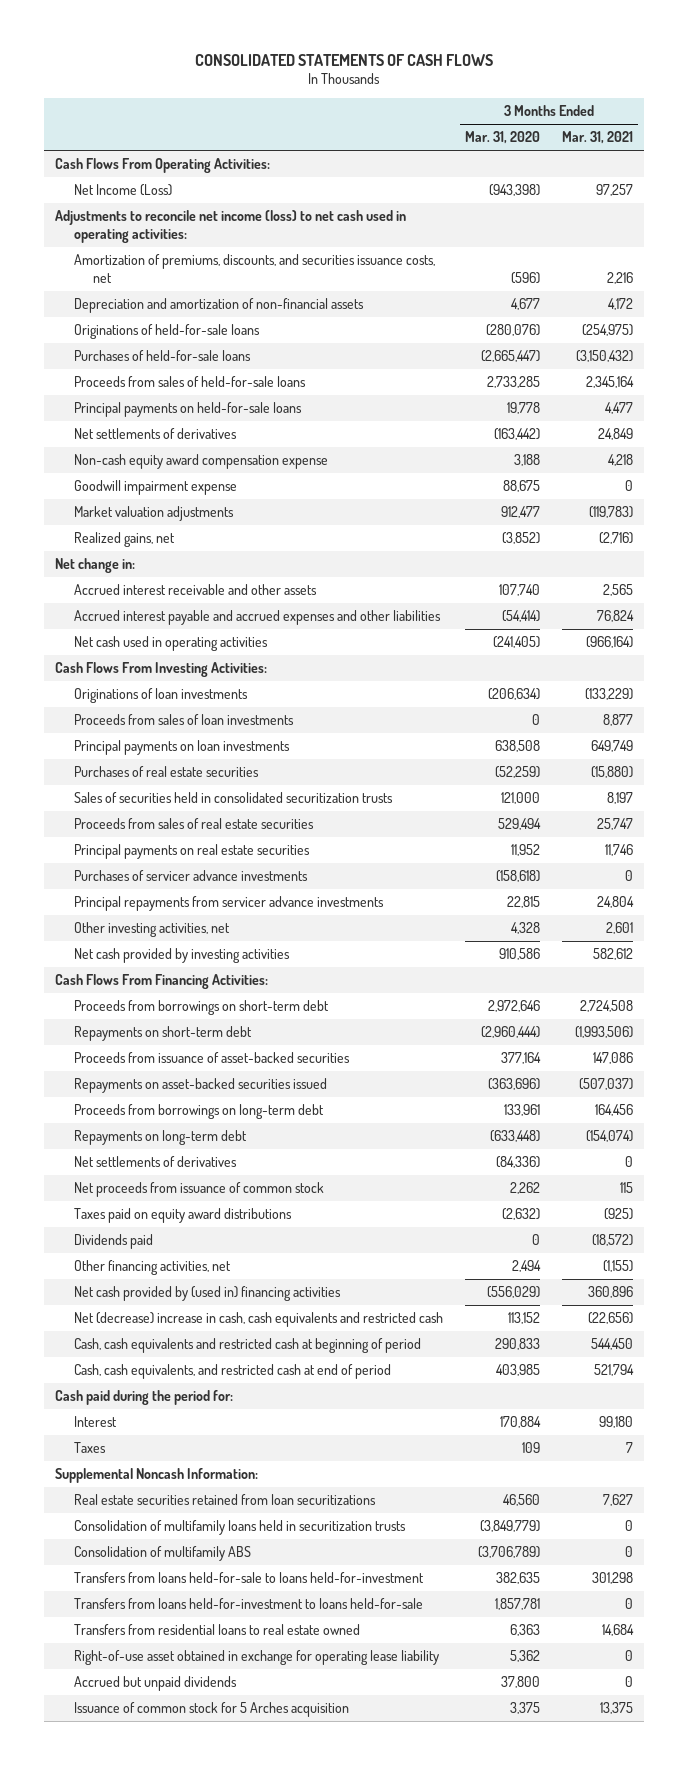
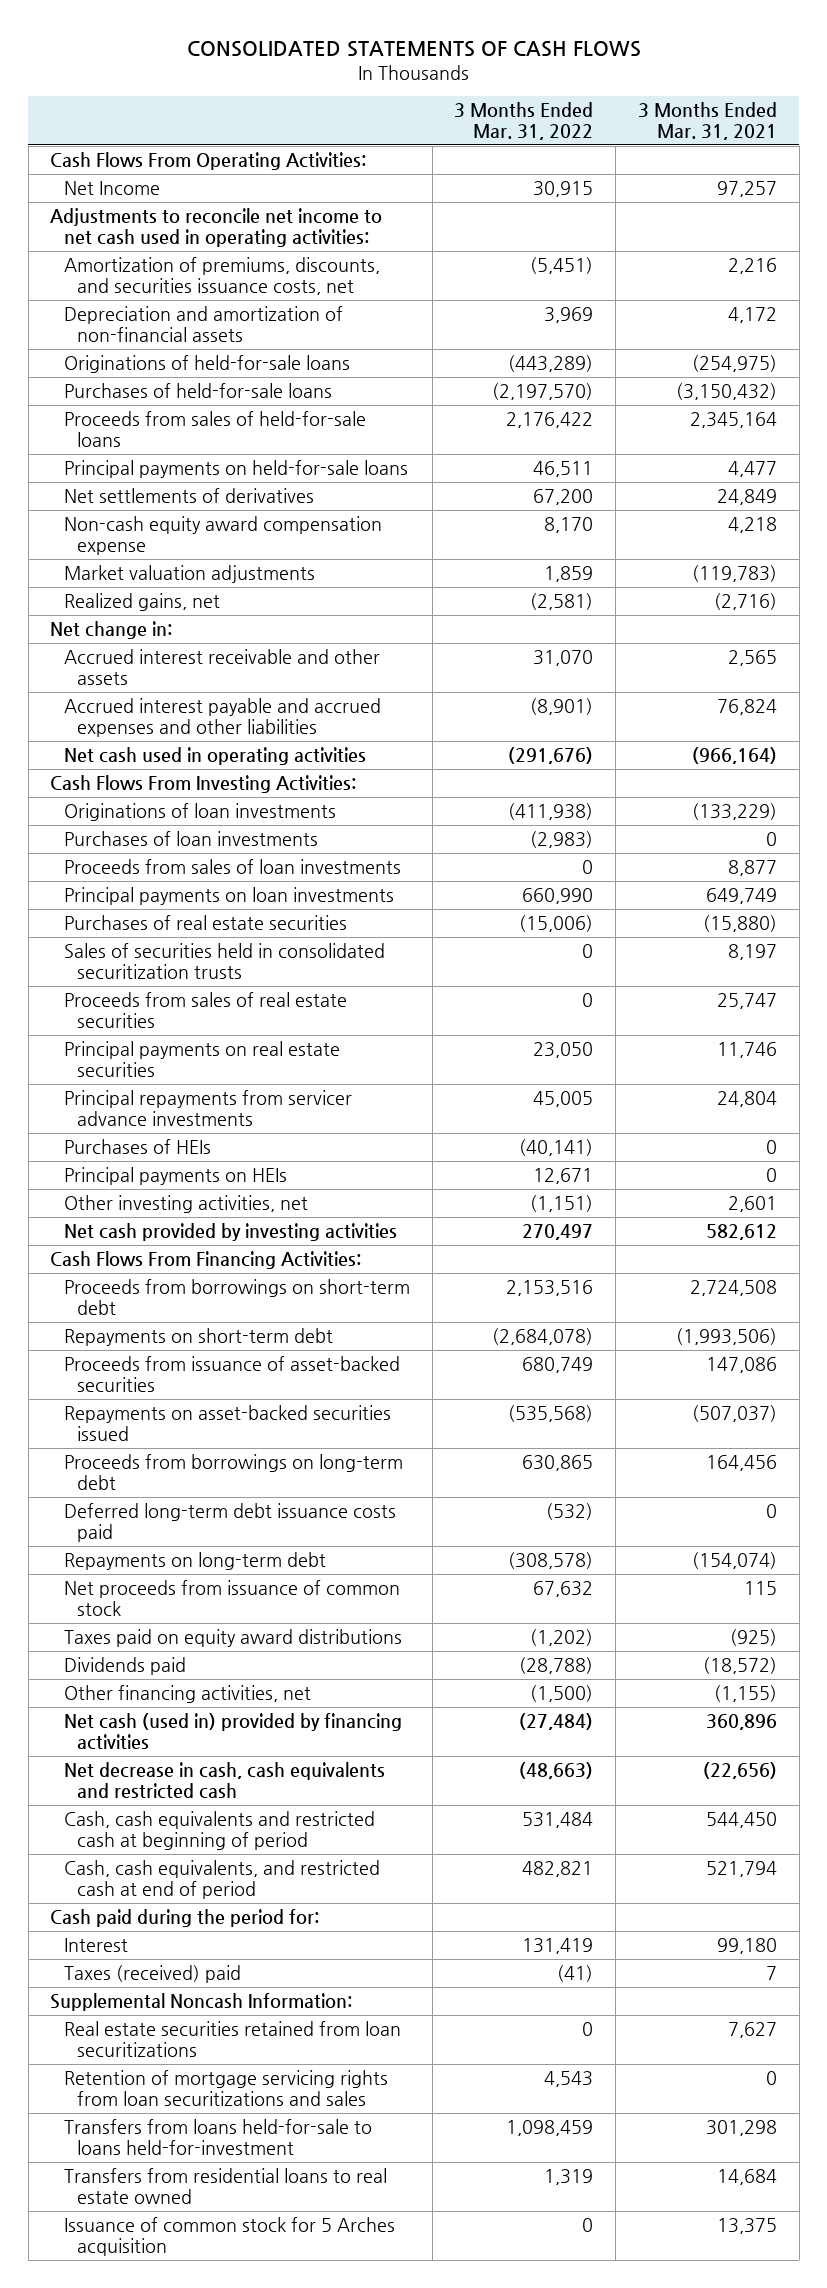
[465,131,541,145] Mar. 31, 2020 -> none
none -> [454,101,594,141] 3 Months Ended Mar. 31, 2022
[74,184,173,197] Net Income (Loss) -> [63,180,160,195] Net Income
[55,210,407,243] Adjustments to reconcile net income (loss) to net cash used in operating activities: -> [50,207,383,248] Adjustments to reconcile net income to net cash used in operating activities:
[74,480,238,496] Goodwill impairment expense -> none
none -> [63,830,318,846] Purchases of loan investments
[74,870,309,882] Purchases of servicer advance investments -> none
none -> [63,1138,211,1154] Purchases of HEIs
none -> [63,1166,287,1185] Principal payments on HEIs
none -> [63,1502,396,1543] Deferred long-term debt issuance costs paid
[74,1156,238,1168] Net settlements of derivatives -> none
[74,1286,342,1302] Net cash provided by (used in) financing activities -> [63,1712,402,1751] Net cash (used in) provided by financing activities
[74,1312,444,1328] Net (decrease) increase in cash, cash equivalents and restricted cash -> [63,1761,385,1800] Net decrease in cash, cash equivalents and restricted cash
[74,1442,107,1454] Taxes -> none
none -> [63,1964,241,1983] Taxes (received) paid
[74,1520,407,1536] Consolidation of multifamily loans held in securitization trusts -> none
[74,1546,252,1562] Consolidation of multifamily ABS -> none
none -> [63,2069,388,2107] Retention of mortgage servicing rights from loan securitizations and sales
[74,1598,424,1610] Transfers from loans held-for-investment to loans held-for-sale -> none
[74,1650,440,1666] Right-of-use asset obtained in exchange for operating lease liability -> none
[74,1676,238,1692] Accrued but unpaid dividends -> none

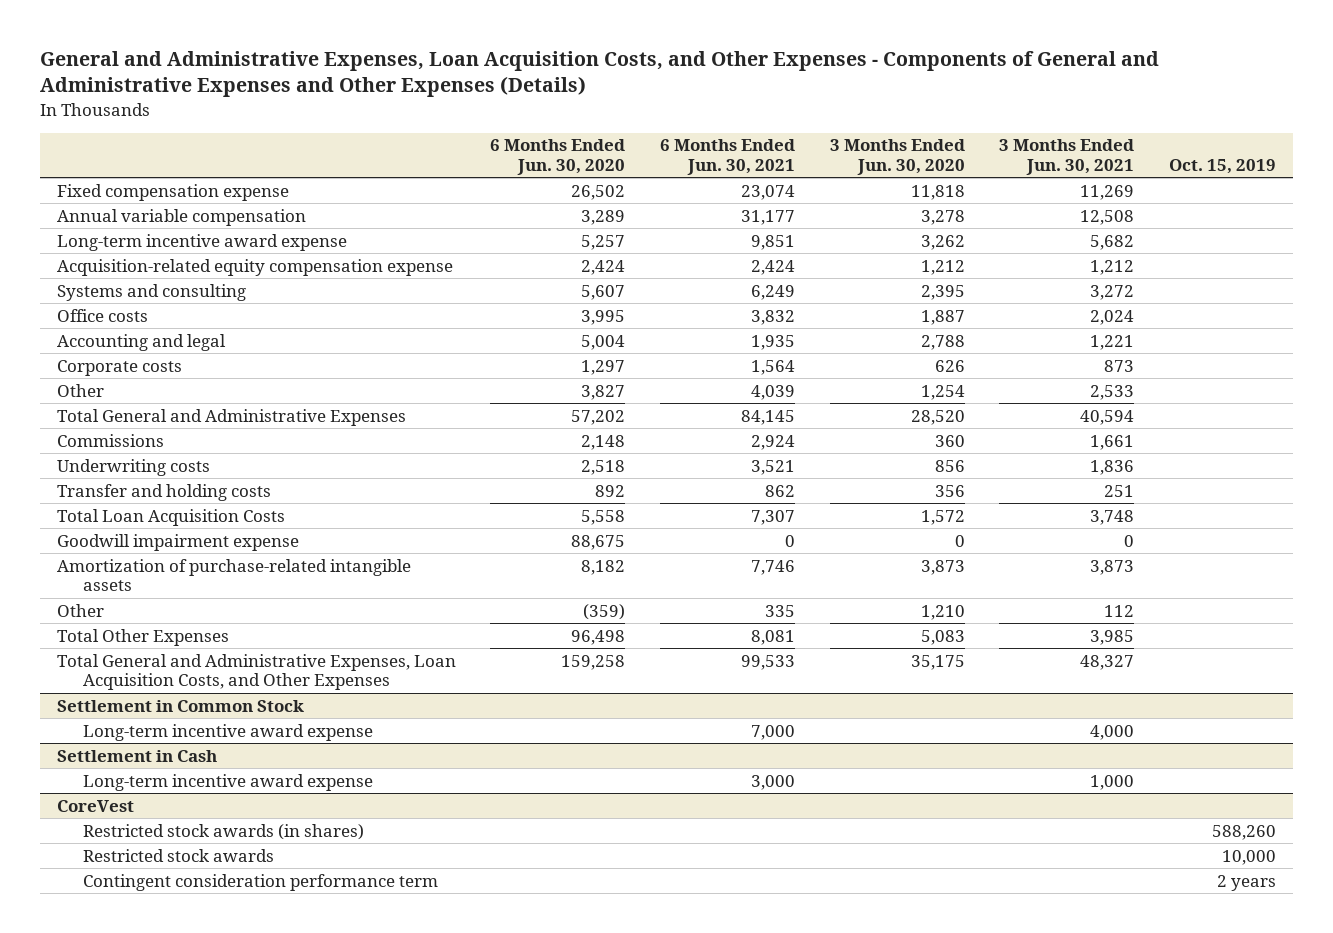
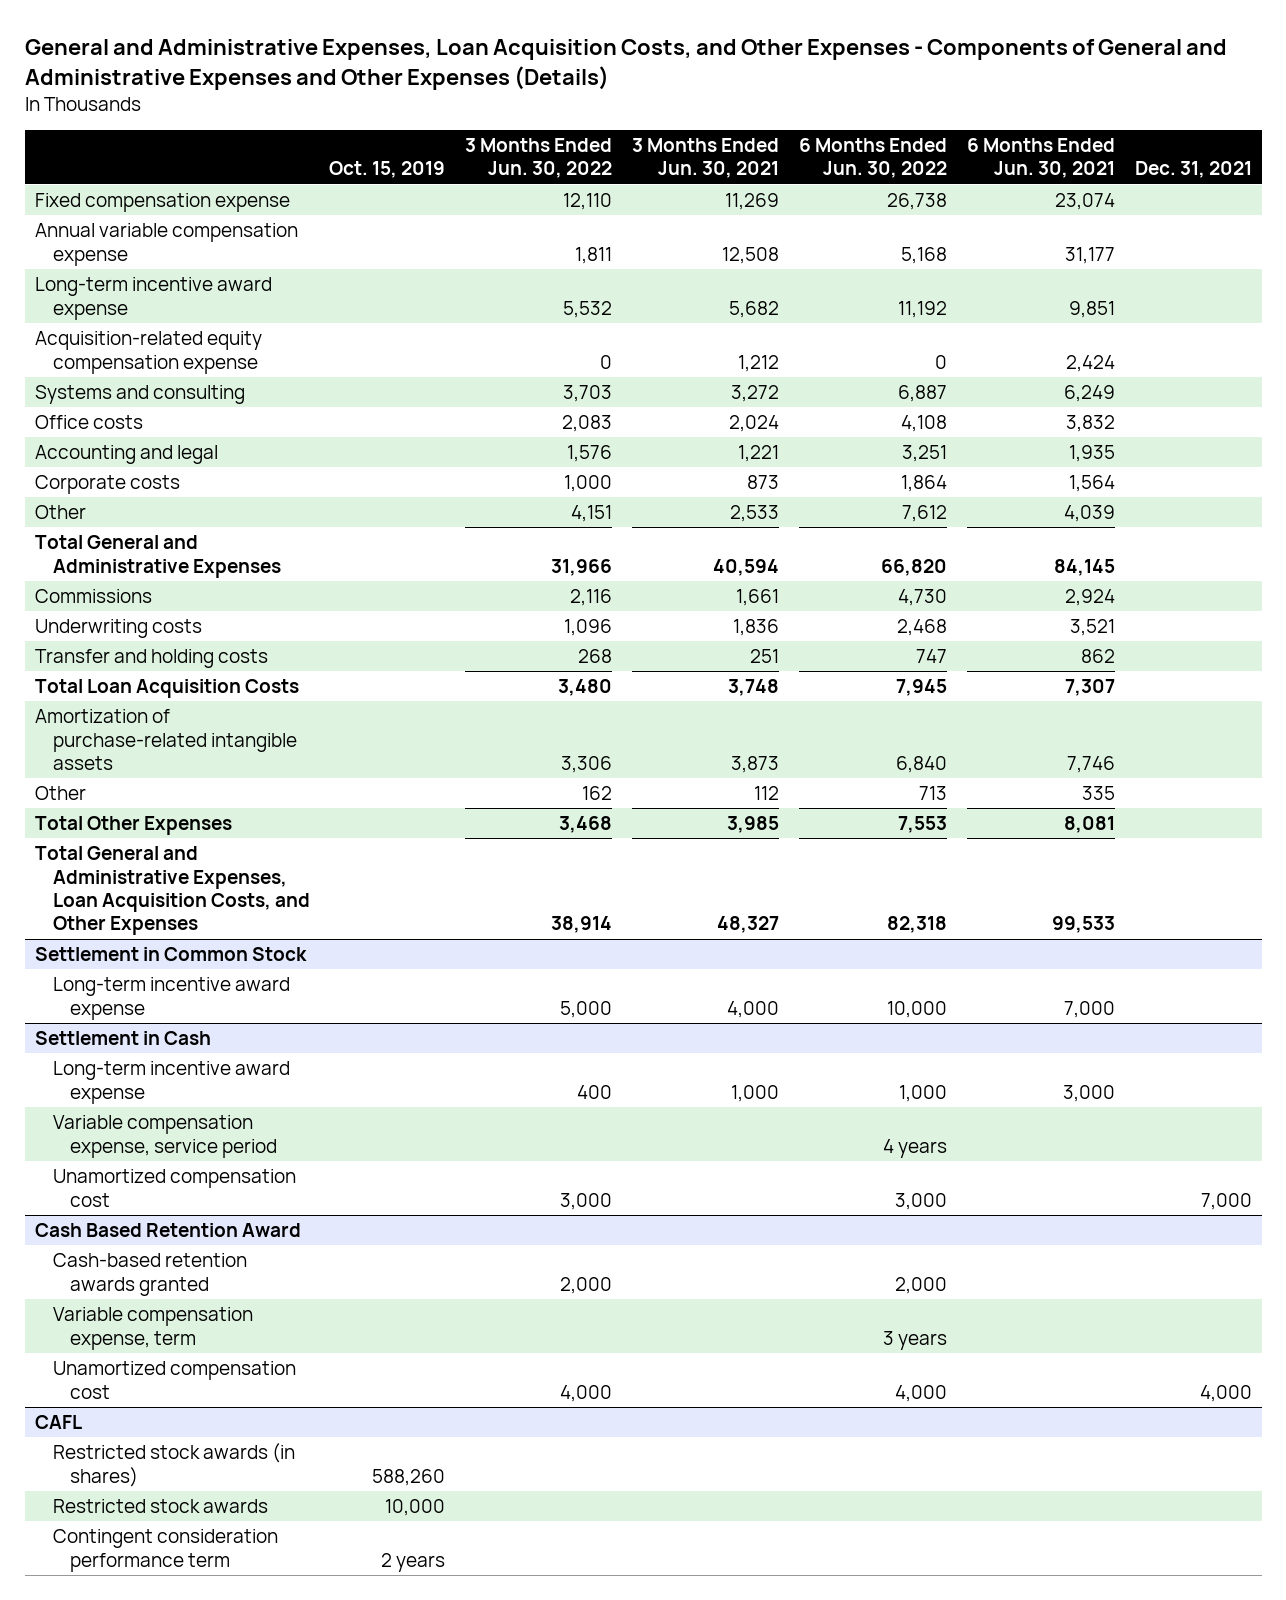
[490,139,626,175] 6 Months Ended Jun. 30, 2020 -> none
[829,139,965,175] 3 Months Ended Jun. 30, 2020 -> none
none -> [465,137,613,179] 3 Months Ended Jun. 30, 2022
none -> [798,137,947,179] 6 Months Ended Jun. 30, 2022
none -> [1134,161,1252,179] Dec. 31, 2021
[56,208,306,226] Annual variable compensation -> [34,223,298,266] Annual variable compensation expense
[56,533,299,551] Goodwill impairment expense -> none
none -> [52,1115,278,1158] Variable compensation expense, service period
none -> [52,1169,296,1207] Unamortized compensation cost
none -> [34,1223,301,1238] Cash Based Retention Award
none -> [52,1253,247,1296] Cash-based retention awards granted
none -> [52,1307,253,1350] Variable compensation expense, term
none -> [52,1361,296,1399] Unamortized compensation cost
[56,799,134,812] CoreVest -> [34,1415,82,1430] CAFL

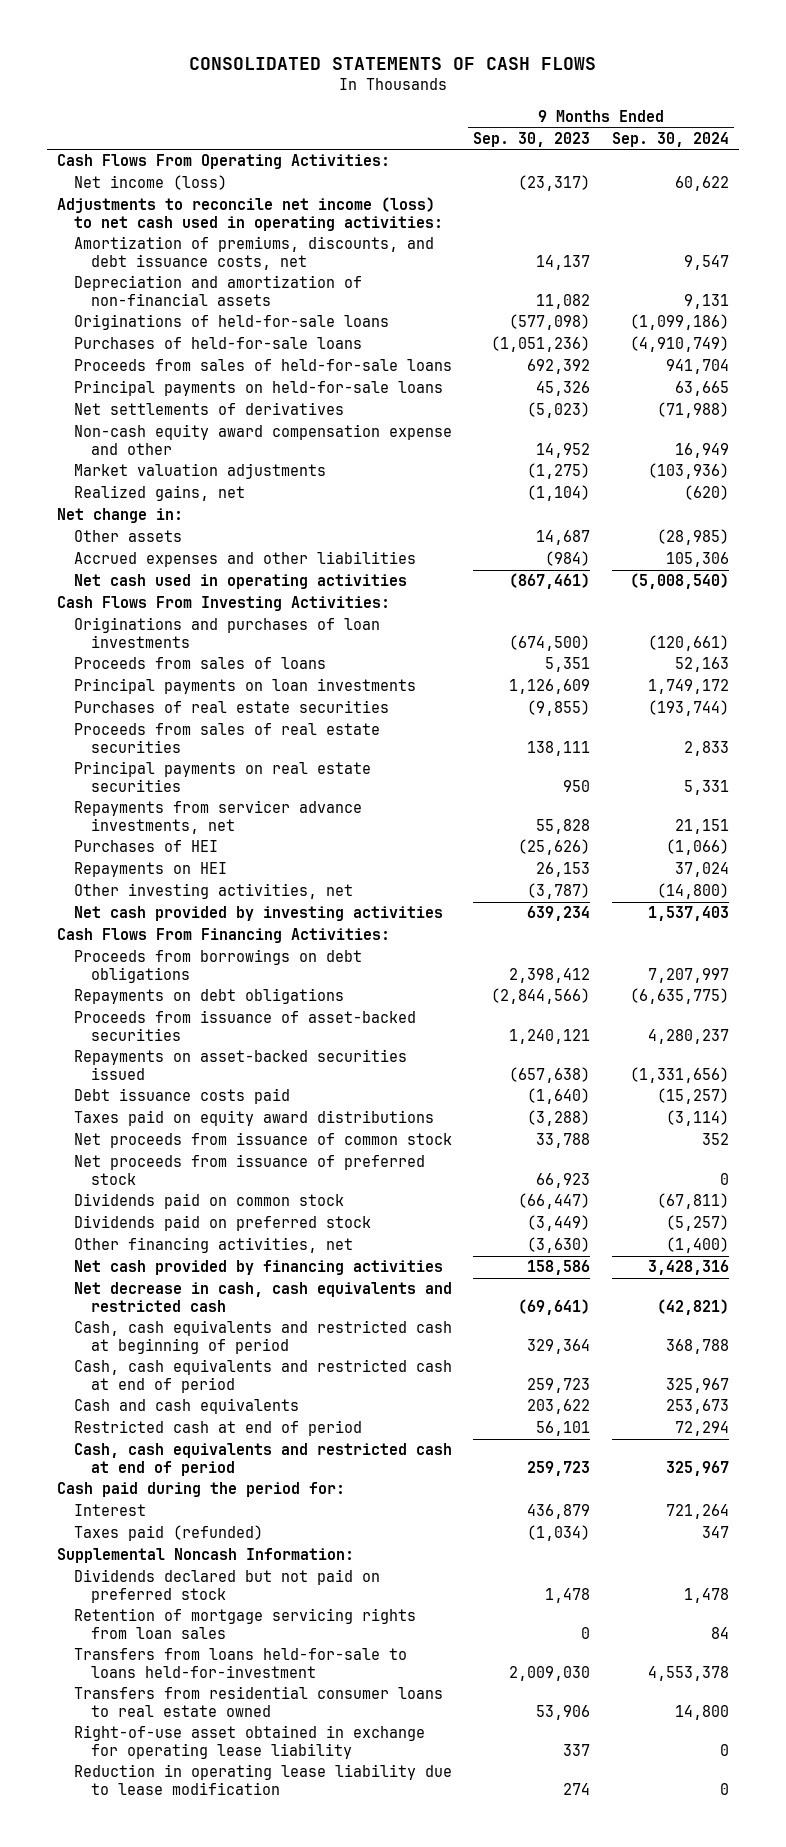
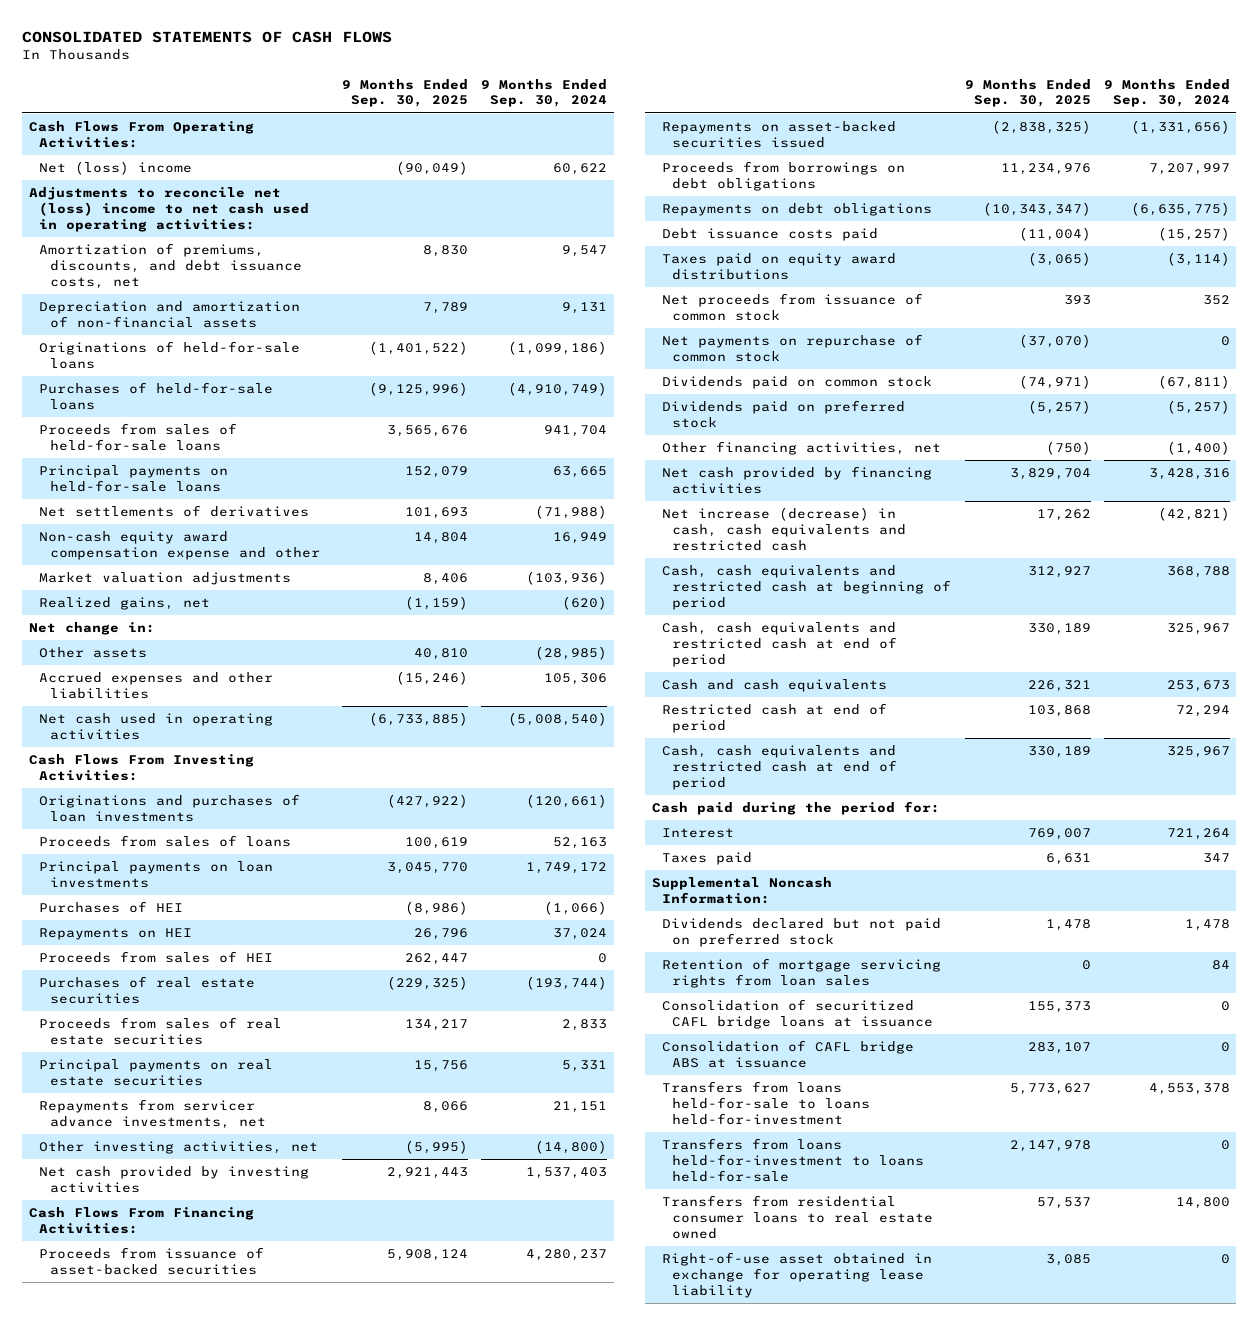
[473,131,591,147] Sep. 30, 2023 -> none
none -> [341,78,468,108] 9 Months Ended Sep. 30, 2025
[74,175,228,191] Net income (loss) -> [39,160,193,175] Net (loss) income
[57,197,444,231] Adjustments to reconcile net income (loss) to net cash used in operating activities: -> [28,186,310,232] Adjustments to reconcile net (loss) income to net cash used in operating activities:
[74,840,219,853] Purchases of HEI -> [39,900,184,913] Purchases of HEI
[74,862,228,878] Repayments on HEI -> [39,927,193,940] Repayments on HEI
none -> [39,950,274,963] Proceeds from sales of HEI
[74,949,363,983] Proceeds from borrowings on debt obligations -> [662,160,906,191] Proceeds from borrowings on debt obligations
[74,988,345,1005] Repayments on debt obligations -> [662,202,933,216] Repayments on debt obligations
[74,1154,426,1185] Net proceeds from issuance of preferred stock -> none
none -> [662,333,924,362] Net payments on repurchase of common stock
[74,1282,453,1312] Net decrease in cash, cash equivalents and restricted cash -> [662,506,907,551] Net increase (decrease) in cash, cash equivalents and restricted cash
[74,1525,264,1542] Taxes paid (refunded) -> [662,851,753,865] Taxes paid
none -> [662,998,934,1029] Consolidation of securitized CAFL bridge loans at issuance
none -> [662,1039,915,1068] Consolidation of CAFL bridge ABS at issuance
none -> [662,1137,925,1182] Transfers from loans held-for-investment to loans held-for-sale
[74,1764,453,1795] Reduction in operating lease liability due to lease modification -> none

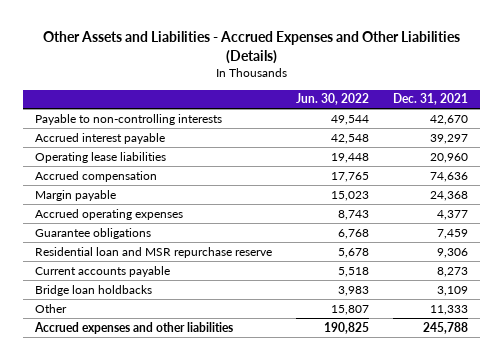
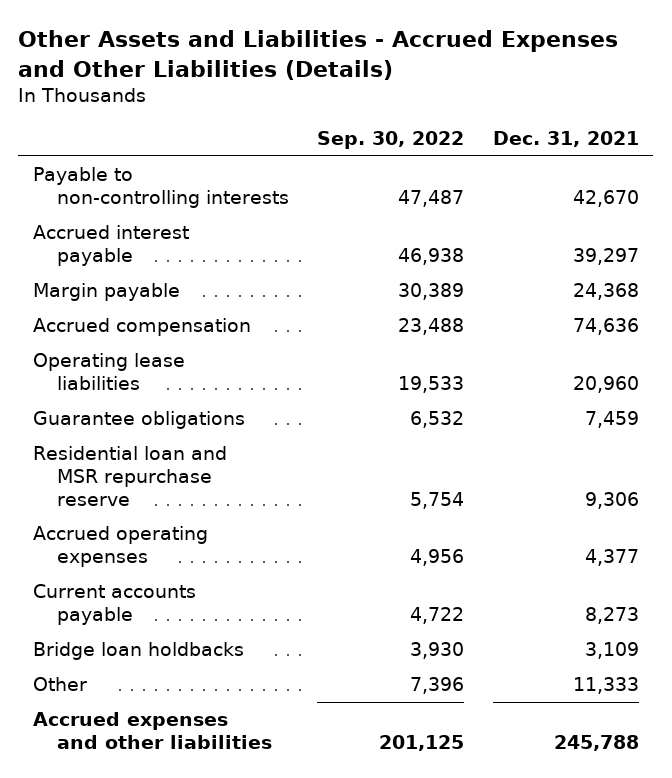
[296,93,370,106] Jun. 30, 2022 -> none
none -> [317,130,465,149] Sep. 30, 2022
[35,170,158,182] Accrued compensation -> [32,318,251,337] Accrued compensation
[35,151,167,163] Operating lease liabilities -> [32,353,185,391] Operating lease liabilities
[35,208,184,220] Accrued operating expenses -> [32,526,208,568] Accrued operating expenses

